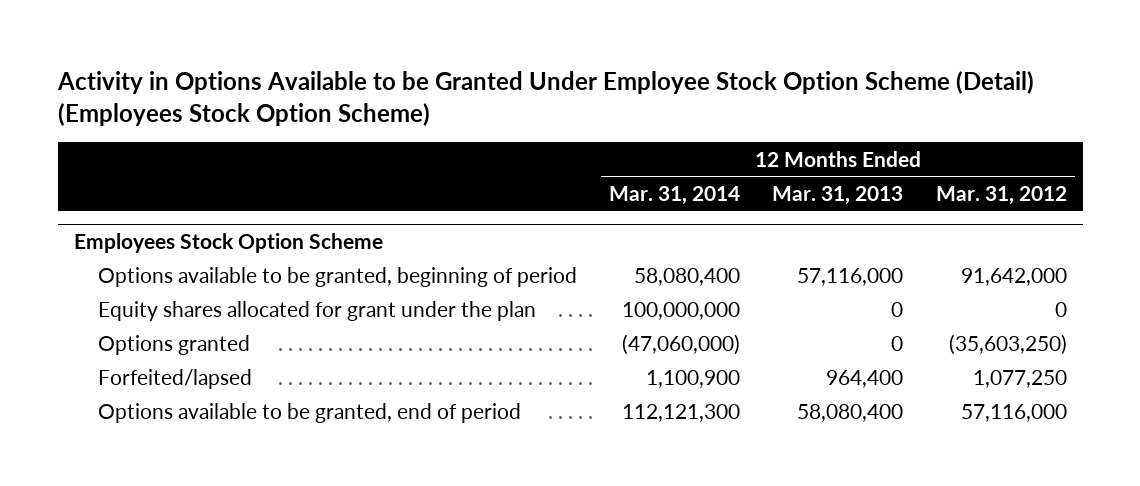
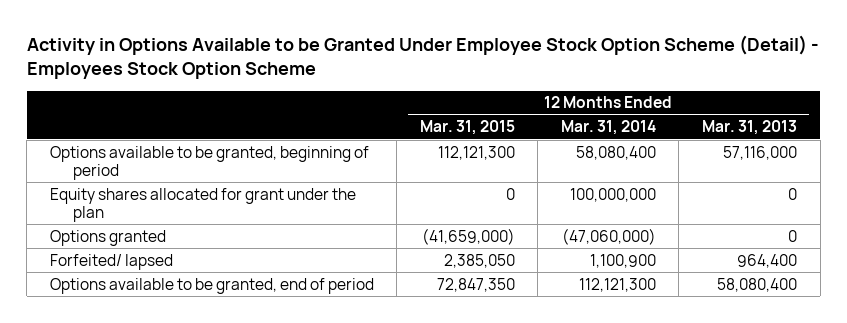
[56,70,1034,126] Activity in Options Available to be Granted Under Employee Stock Option Scheme (Detail) (Employees Stock Option Scheme) -> [26,35,819,80] Activity in Options Available to be Granted Under Employee Stock Option Scheme (Detail) - Employees Stock Option Scheme
[935,185,1067,205] Mar. 31, 2012 -> none
none -> [419,120,515,136] Mar. 31, 2015
[73,232,383,253] Employees Stock Option Scheme -> none
[97,368,252,389] Forfeited/lapsed -> [49,253,173,270] Forfeited/ lapsed

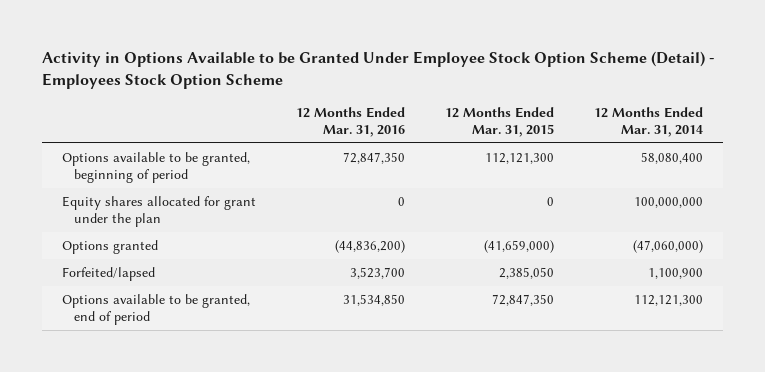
[702,120,798,136] Mar. 31, 2013 -> none
none -> [295,106,405,137] 12 Months Ended Mar. 31, 2016
[49,253,173,270] Forfeited/ lapsed -> [61,267,155,282] Forfeited/lapsed

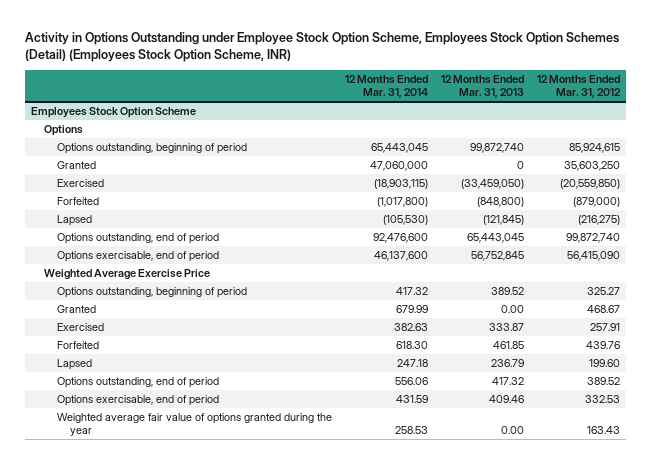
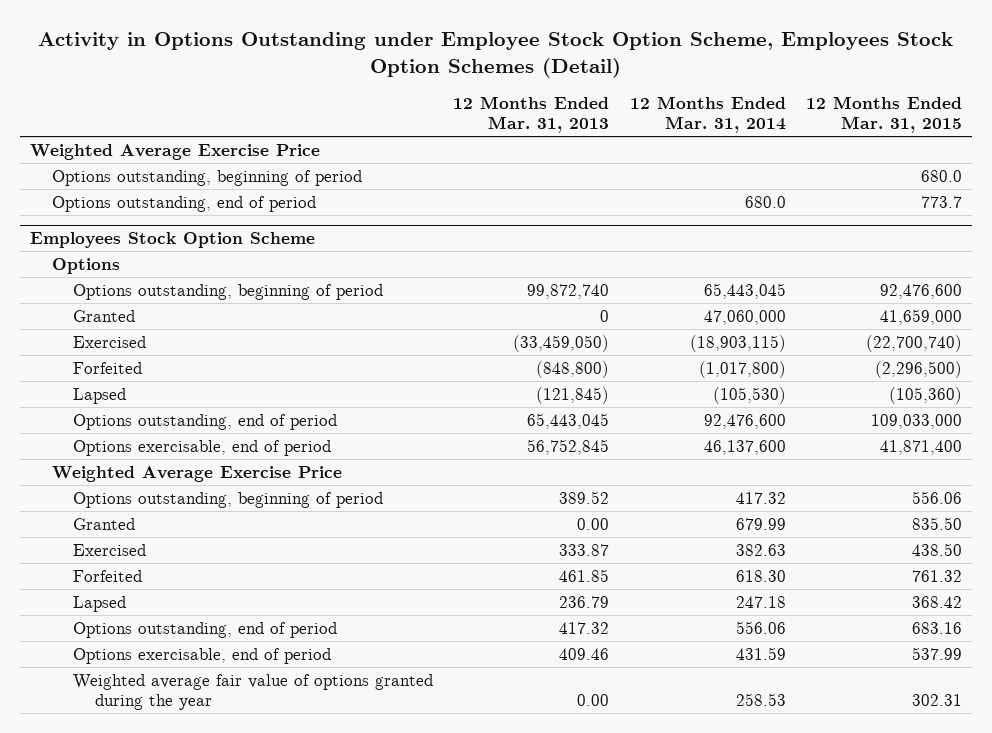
[24,32,619,63] Activity in Options Outstanding under Employee Stock Option Scheme, Employees Stock Option Schemes (Detail) (Employees Stock Option Scheme, INR) -> [37,32,953,78] Activity in Options Outstanding under Employee Stock Option Scheme, Employees Stock Option Schemes (Detail)
[536,74,621,99] 12 Months Ended Mar. 31, 2012 -> none
none -> [805,95,962,133] 12 Months Ended Mar. 31, 2015
none -> [30,143,321,160] Weighted Average Exercise Price
none -> [51,169,362,186] Options outstanding, beginning of period
none -> [51,195,316,212] Options outstanding, end of period

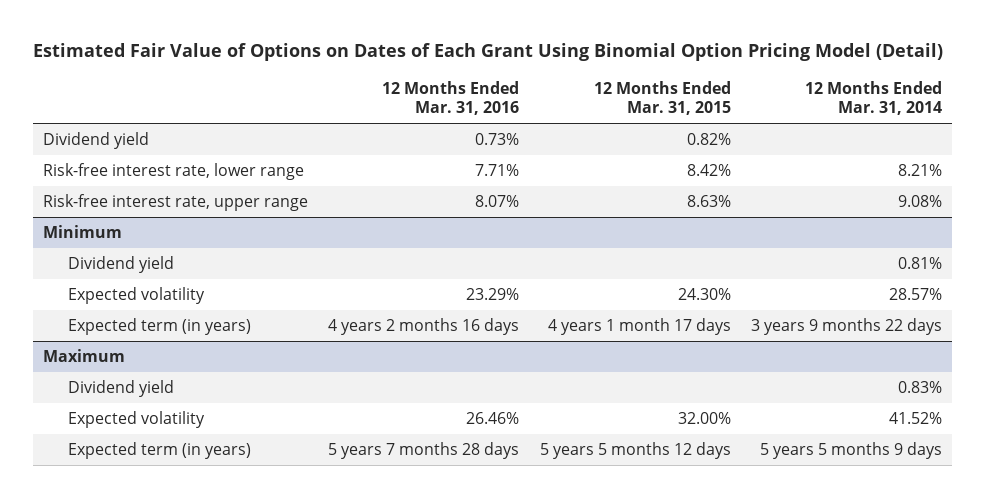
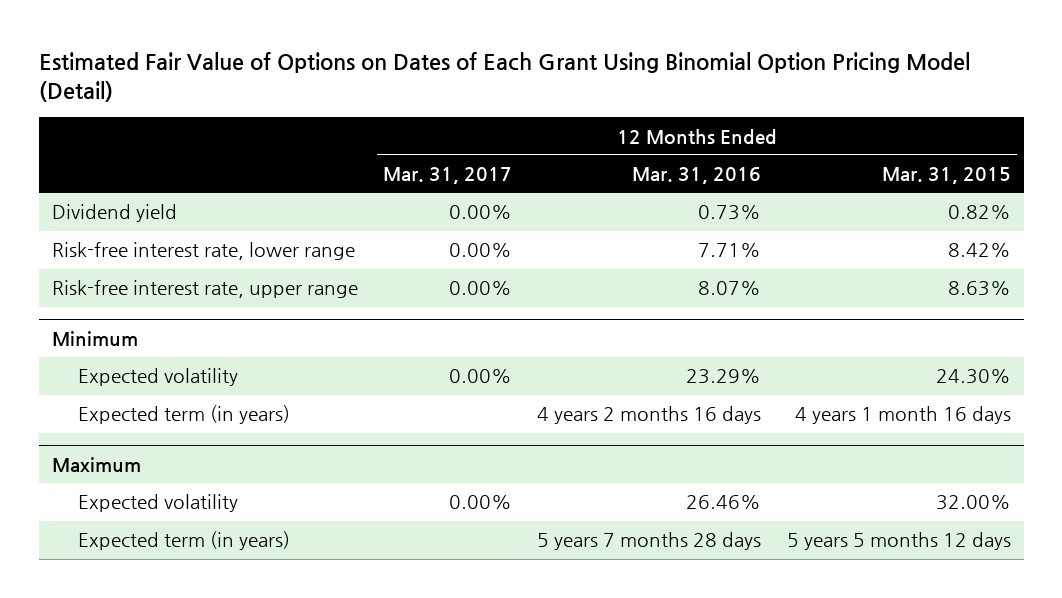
[804,81,942,116] 12 Months Ended Mar. 31, 2014 -> none
none -> [382,167,512,185] Mar. 31, 2017
[67,256,174,274] Dividend yield -> none
[547,318,731,336] 4 years 1 month 17 days -> [794,406,1011,425] 4 years 1 month 16 days
[67,380,174,398] Dividend yield -> none

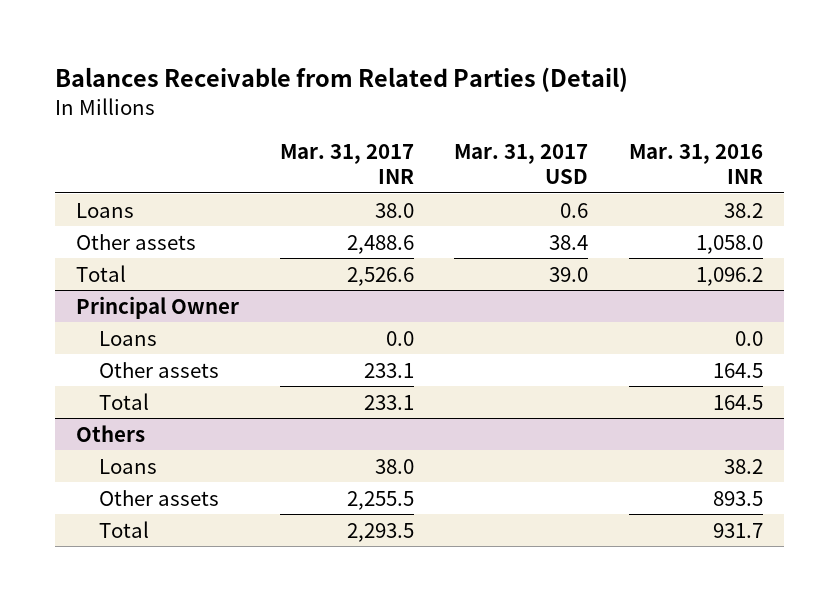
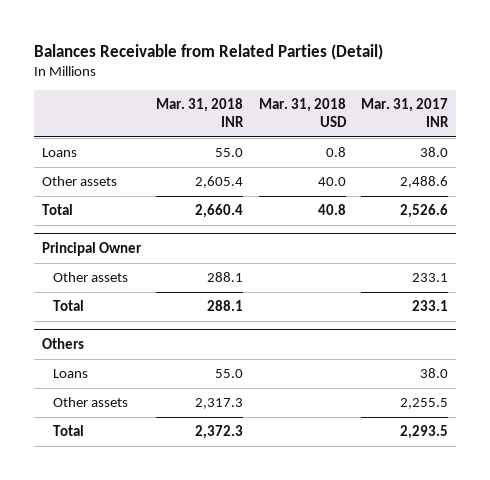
[454,144,589,184] Mar. 31, 2017 USD -> none
[629,144,764,184] Mar. 31, 2016 INR -> none
none -> [156,98,245,128] Mar. 31, 2018 INR
none -> [258,98,347,128] Mar. 31, 2018 USD
[99,330,158,346] Loans -> none

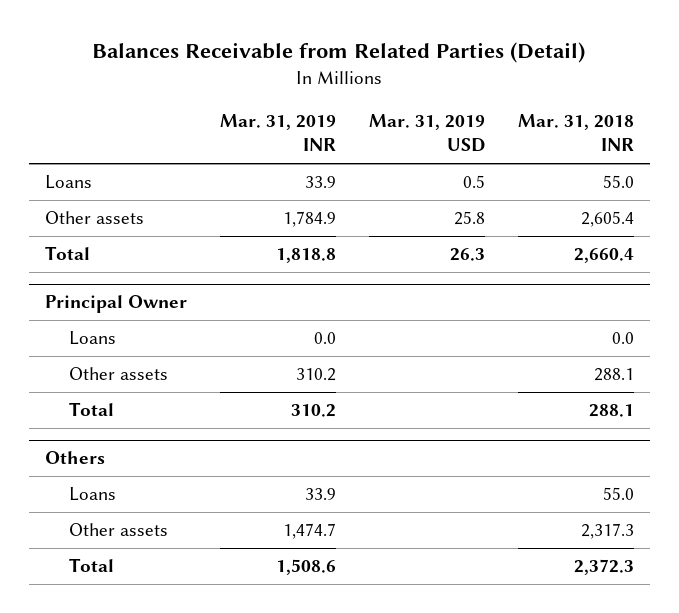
[258,98,347,128] Mar. 31, 2018 USD -> none
[361,98,450,128] Mar. 31, 2017 INR -> none
none -> [219,114,336,152] Mar. 31, 2019 INR
none -> [368,114,485,153] Mar. 31, 2019 USD
none -> [69,331,117,346] Loans

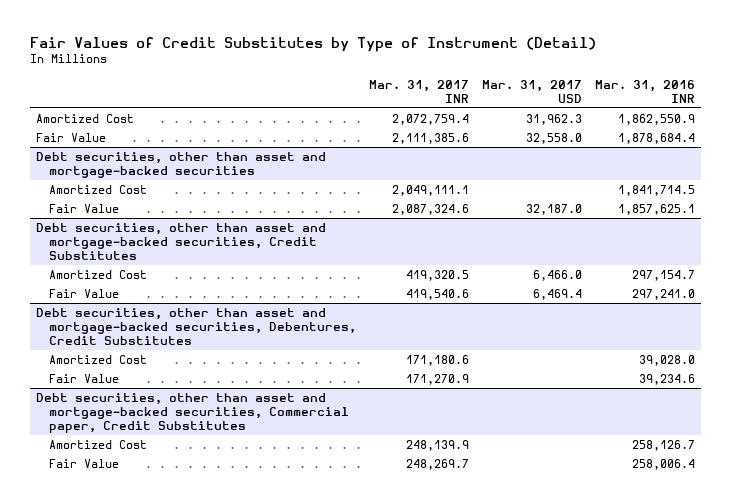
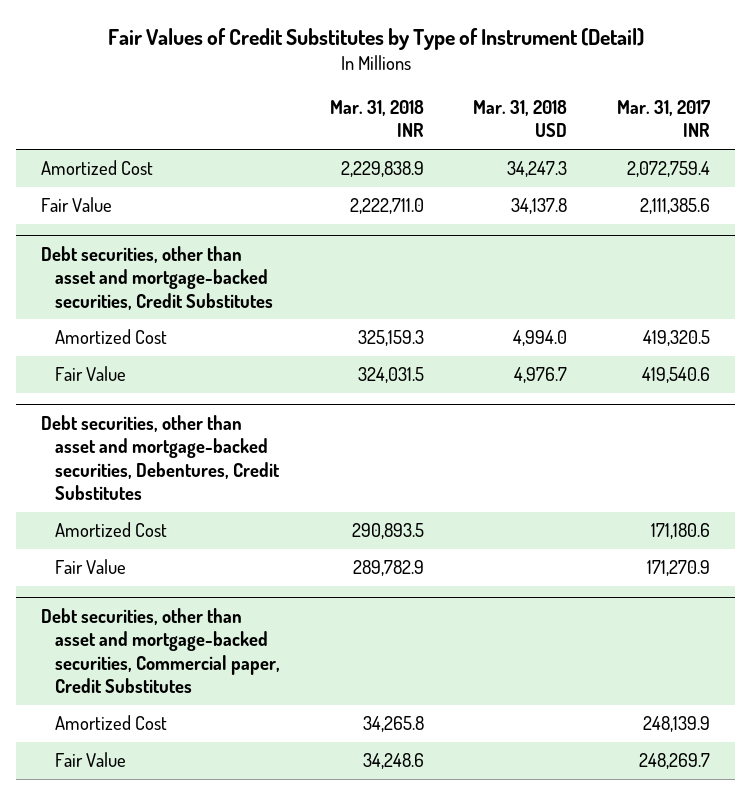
[481,79,582,103] Mar. 31, 2017 USD -> none
[594,79,695,103] Mar. 31, 2016 INR -> none
none -> [329,100,424,138] Mar. 31, 2018 INR
none -> [473,100,568,138] Mar. 31, 2018 USD
[36,151,327,178] Debt securities, other than asset and mortgage-backed securities -> none
[48,184,147,194] Amortized Cost -> none
[48,203,119,213] Fair Value -> none

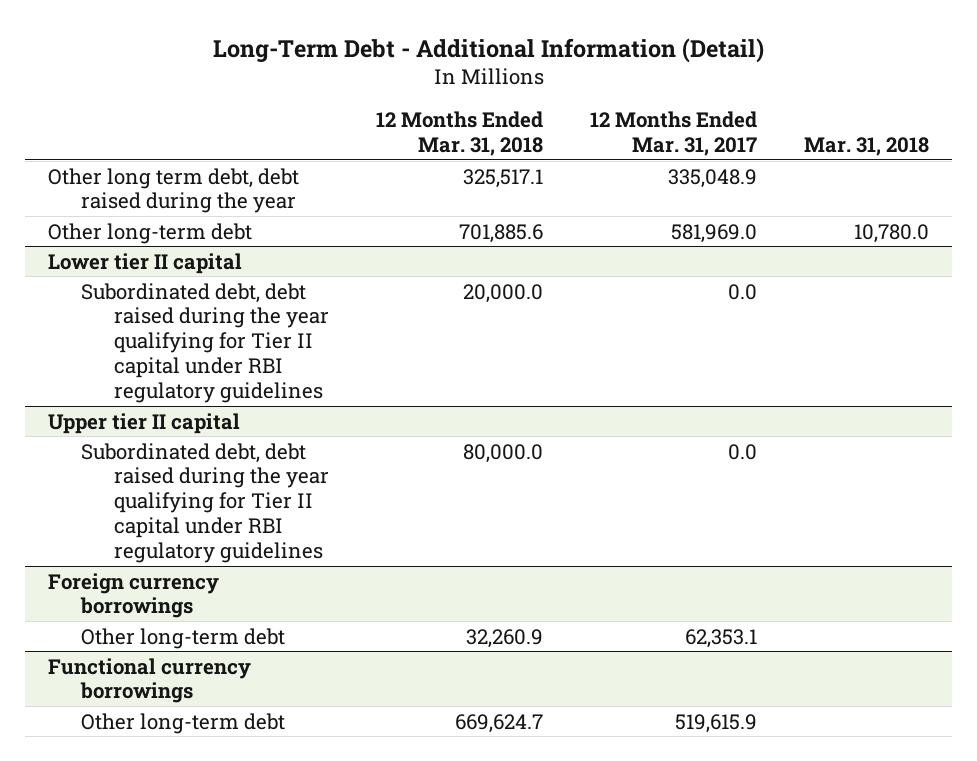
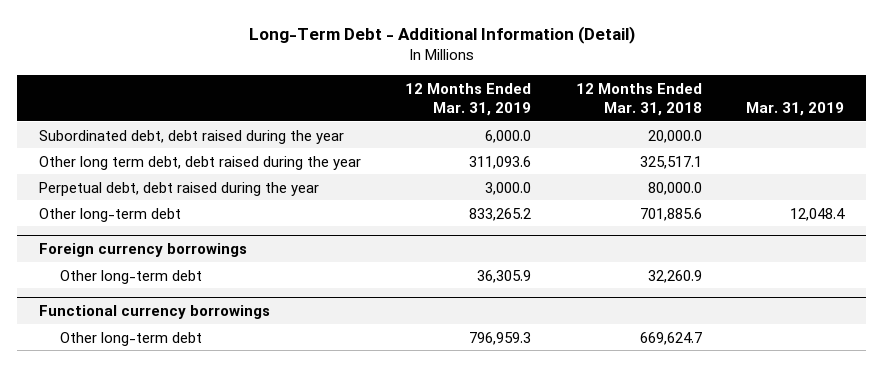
[589,111,757,157] 12 Months Ended Mar. 31, 2017 -> none
[803,137,929,157] Mar. 31, 2018 -> none
none -> [405,82,532,116] 12 Months Ended Mar. 31, 2019
none -> [745,101,844,116] Mar. 31, 2019
none -> [39,129,345,144] Subordinated debt, debt raised during the year
none -> [39,181,320,196] Perpetual debt, debt raised during the year
[48,252,243,274] Lower tier II capital -> none
[81,282,329,403] Subordinated debt, debt raised during the year qualifying for Tier II capital under RBI regulatory guidelines -> none
[48,412,241,434] Upper tier II capital -> none
[81,442,329,563] Subordinated debt, debt raised during the year qualifying for Tier II capital under RBI regulatory guidelines -> none

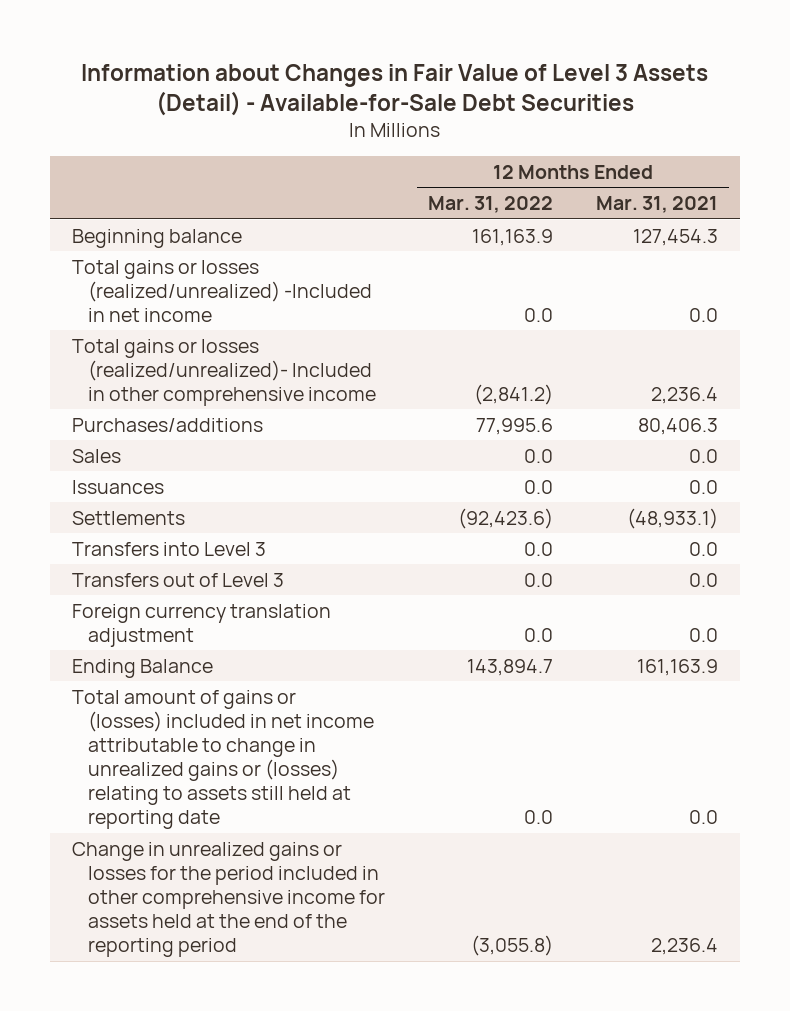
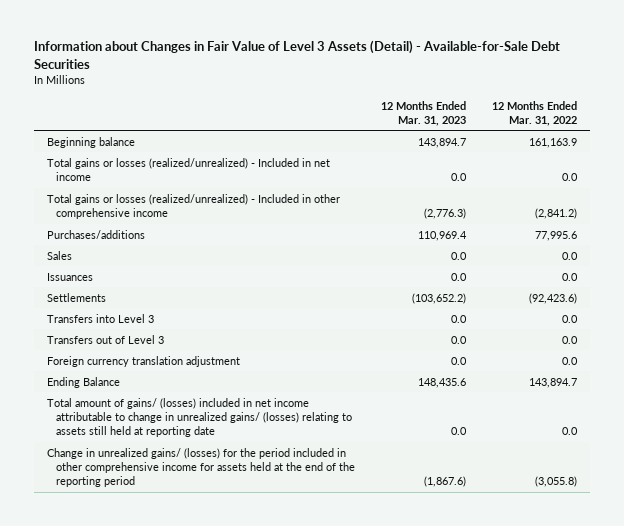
[596,196,719,214] Mar. 31, 2021 -> none
none -> [380,100,466,126] 12 Months Ended Mar. 31, 2023
[71,259,373,322] Total gains or losses (realized/unrealized) -Included in net income -> [47,157,331,181] Total gains or losses (realized/unrealized) - Included in net income
[71,338,377,406] Total gains or losses (realized/unrealized)- Included in other comprehensive income -> [47,193,341,219] Total gains or losses (realized/unrealized) - Included in other comprehensive income
[71,689,375,830] Total amount of gains or (losses) included in net income attributable to change in unrealized gains or (losses) relating to assets still held at reporting date -> [47,397,352,438] Total amount of gains/ (losses) included in net income attributable to change in unrealized gains/ (losses) relating to assets still held at reporting date
[71,841,386,957] Change in unrealized gains or losses for the period included in other comprehensive income for assets held at the end of the reporting period -> [47,447,355,488] Change in unrealized gains/ (losses) for the period included in other comprehensive income for assets held at the end of the reporting period

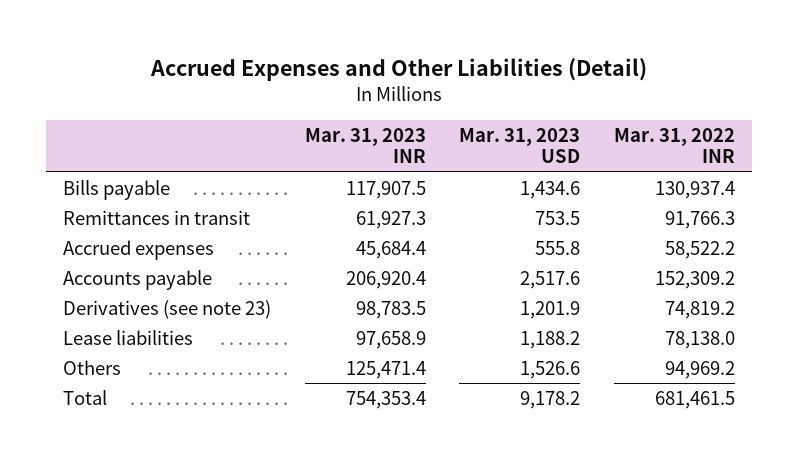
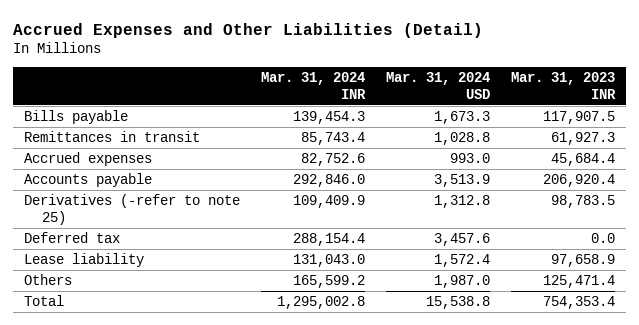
[459,127,581,164] Mar. 31, 2023 USD -> none
[613,127,735,164] Mar. 31, 2022 INR -> none
none -> [260,72,366,99] Mar. 31, 2024 INR
none -> [386,72,491,99] Mar. 31, 2024 USD
[63,299,272,319] Derivatives (see note 23) -> [23,194,240,225] Derivatives (-refer to note 25)
none -> [23,232,120,244] Deferred tax
[63,329,194,345] Lease liabilities -> [23,253,144,268] Lease liability

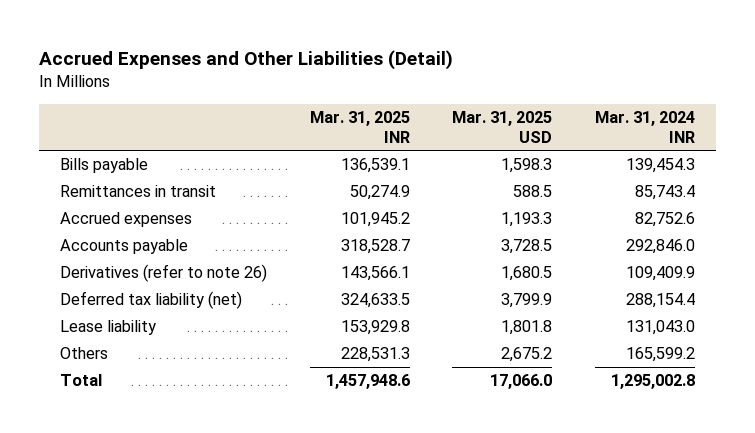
[386,72,491,99] Mar. 31, 2024 USD -> none
[511,72,617,99] Mar. 31, 2023 INR -> none
none -> [309,111,410,143] Mar. 31, 2025 INR
none -> [452,111,553,143] Mar. 31, 2025 USD
[23,194,240,225] Derivatives (-refer to note 25) -> [60,264,268,283] Derivatives (refer to note 26)
[23,232,120,244] Deferred tax -> [60,291,243,310] Deferred tax liability (net)

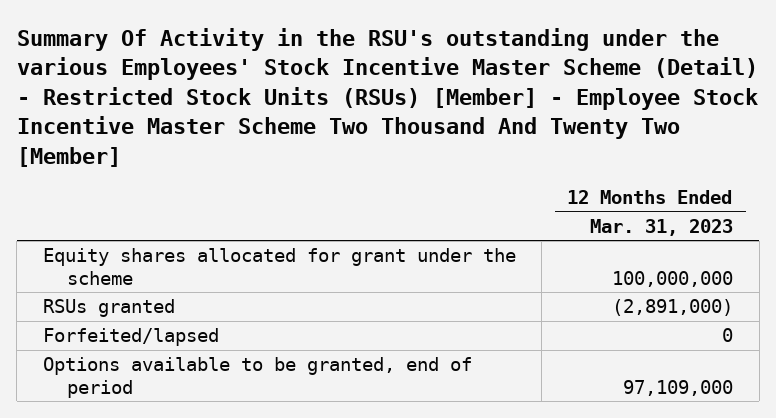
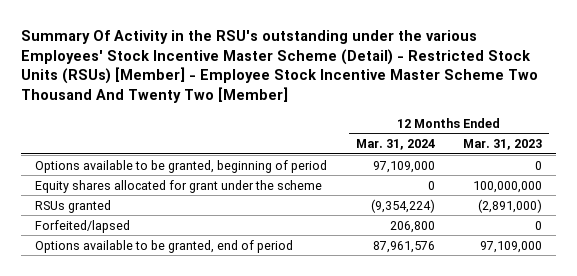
none -> [355,138,435,150] Mar. 31, 2024
none -> [35,159,328,173] Options available to be granted, beginning of period

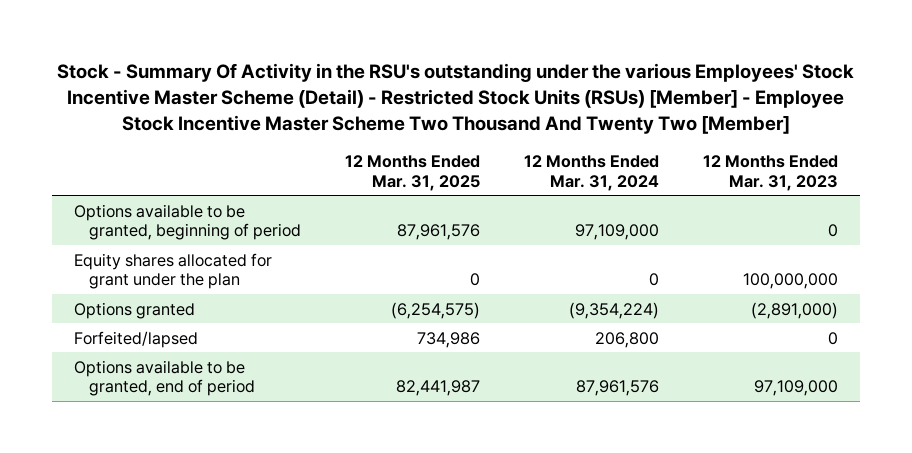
[21,29,539,104] Summary Of Activity in the RSU's outstanding under the various Employees' Stock Incentive Master Scheme (Detail) - Restricted Stock Units (RSUs) [Member] - Employee Stock Incentive Master Scheme Two Thousand And Twenty Two [Member] -> [56,62,854,134] Stock - Summary Of Activity in the RSU's outstanding under the various Employees' Stock Incentive Master Scheme (Detail) - Restricted Stock Units (RSUs) [Member] - Employee Stock Incentive Master Scheme Two Thousand And Twenty Two [Member]
none -> [344,154,480,191] 12 Months Ended Mar. 31, 2025
[35,179,323,193] Equity shares allocated for grant under the scheme -> [73,252,272,290] Equity shares allocated for grant under the plan
[35,199,112,213] RSUs granted -> [73,301,195,319] Options granted

